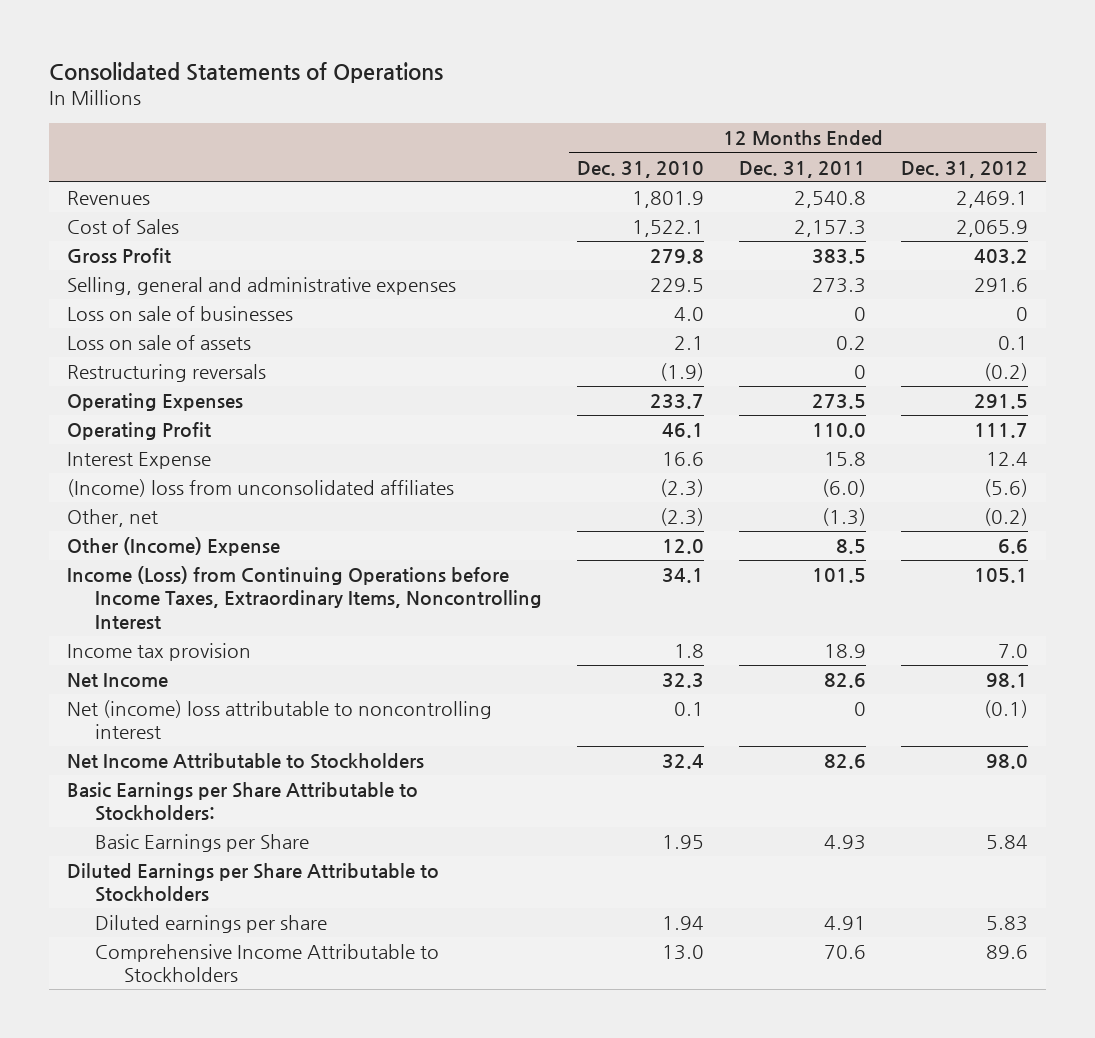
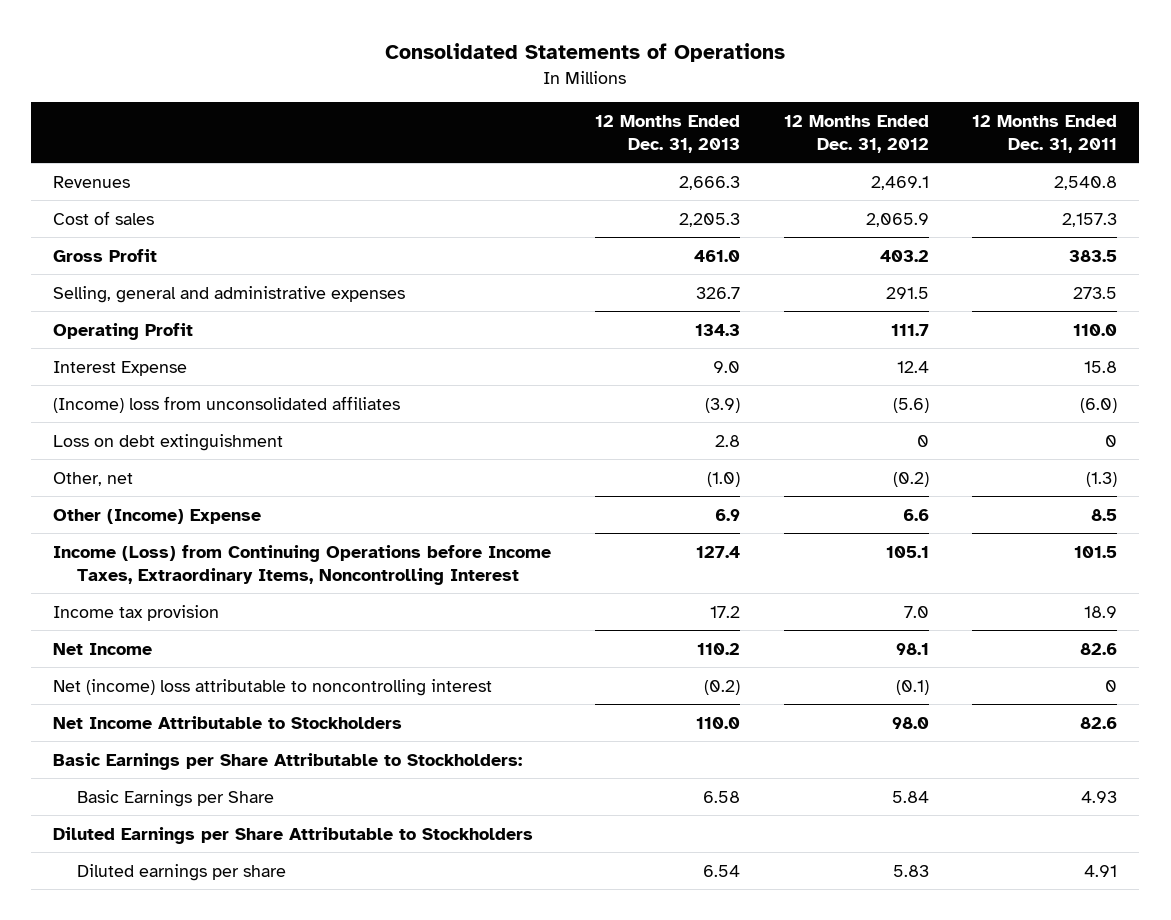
[577,160,705,178] Dec. 31, 2010 -> none
none -> [594,114,740,154] 12 Months Ended Dec. 31, 2013
[66,219,179,235] Cost of Sales -> [53,210,155,225] Cost of sales
[66,306,293,322] Loss on sale of businesses -> none
[66,335,251,351] Loss on sale of assets -> none
[66,364,266,383] Restructuring reversals -> none
[66,393,243,412] Operating Expenses -> none
[812,278,867,294] 273.3 -> [1073,286,1118,299] 273.5
[974,278,1029,293] 291.6 -> [885,286,929,299] 291.5
none -> [53,433,284,451] Loss on debt extinguishment
[95,944,440,983] Comprehensive Income Attributable to Stockholders -> none

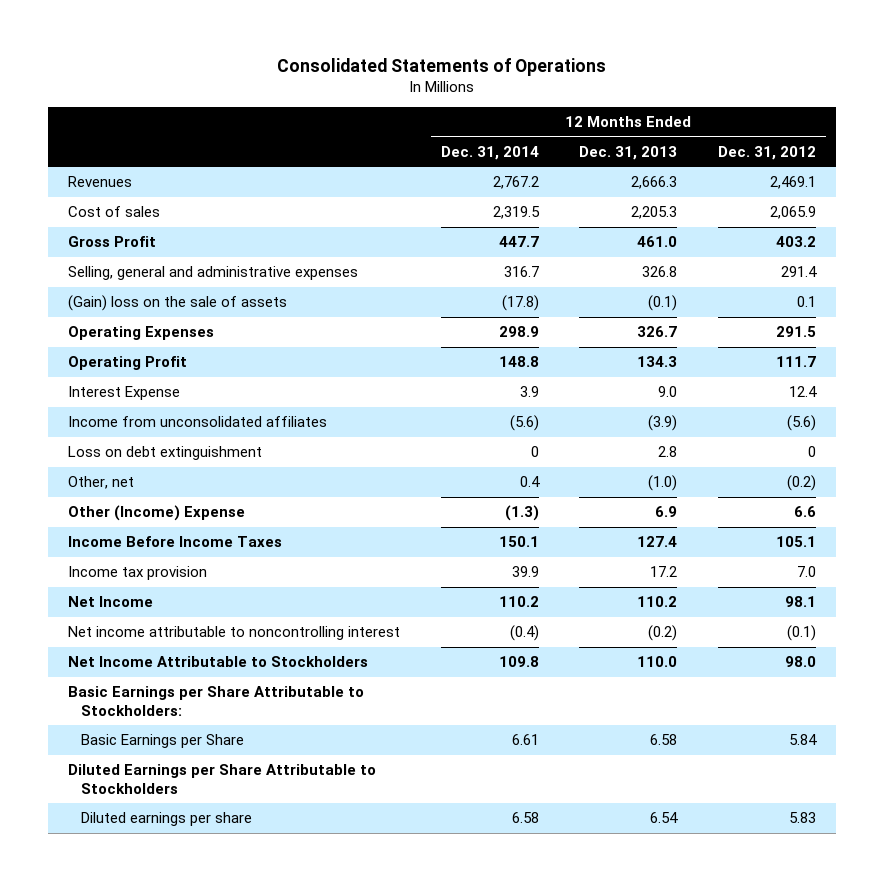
[972,114,1118,154] 12 Months Ended Dec. 31, 2011 -> none
none -> [440,146,539,161] Dec. 31, 2014
[695,286,740,299] 326.7 -> [642,266,678,278] 326.8
[885,286,929,299] 291.5 -> [780,266,817,278] 291.4
none -> [68,295,288,312] (Gain) loss on the sale of assets
none -> [68,326,215,341] Operating Expenses
[53,395,401,413] (Income) loss from unconsolidated affiliates -> [68,416,328,428] Income from unconsolidated affiliates
[53,544,552,585] Income (Loss) from Continuing Operations before Income Taxes, Extraordinary Items, Noncontrolling Interest -> [68,536,283,548] Income Before Income Taxes
[53,678,493,696] Net (income) loss attributable to noncontrolling interest -> [68,626,401,641] Net income attributable to noncontrolling interest

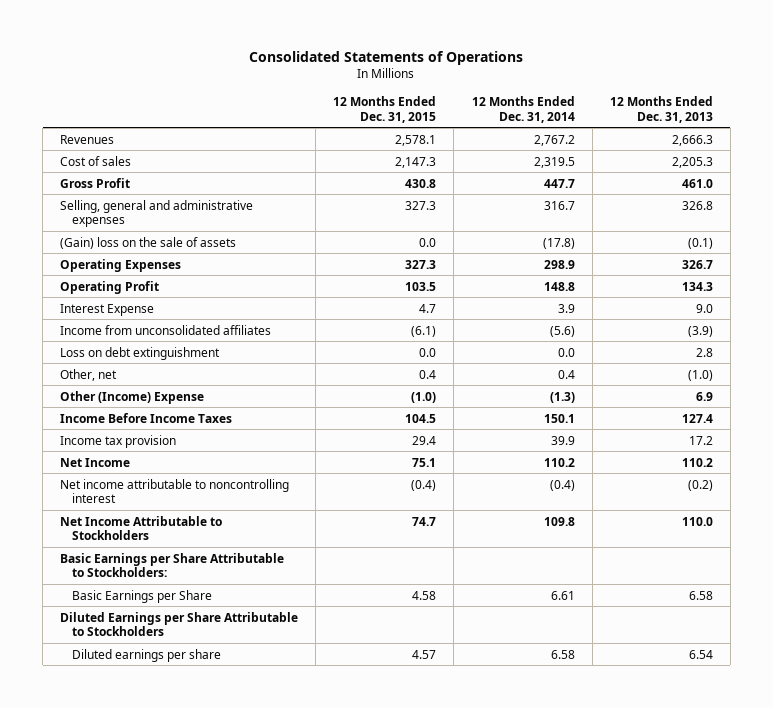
[717,146,816,161] Dec. 31, 2012 -> none
none -> [333,96,437,123] 12 Months Ended Dec. 31, 2015
[530,446,539,458] 0 -> [557,347,575,357] 0.0

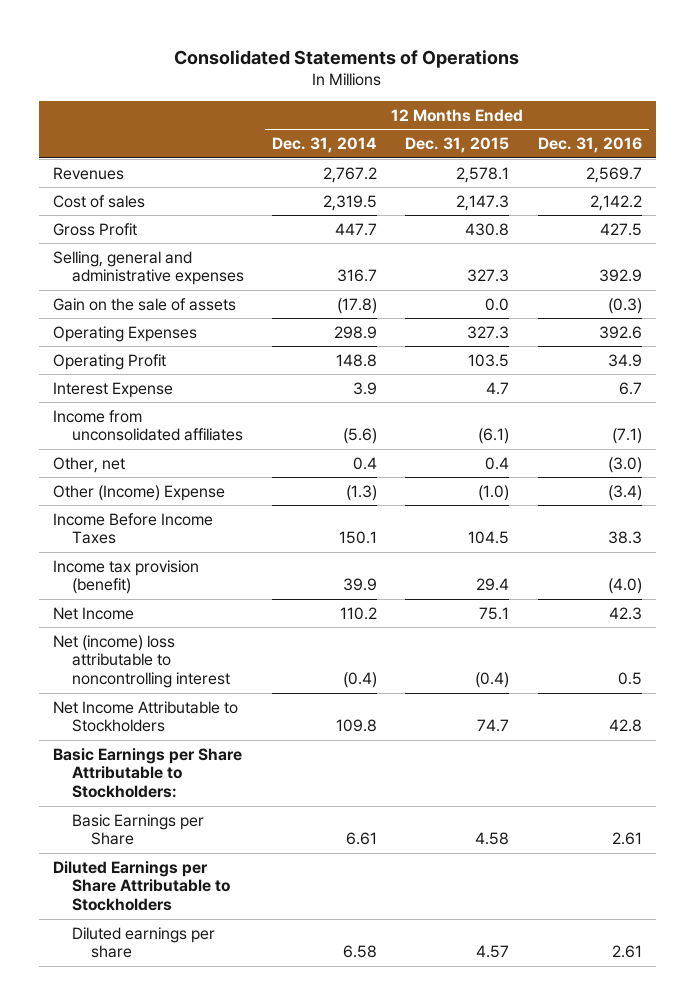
[609,96,713,123] 12 Months Ended Dec. 31, 2013 -> none
none -> [537,137,642,154] Dec. 31, 2016
[60,236,237,249] (Gain) loss on the sale of assets -> [53,297,237,311] Gain on the sale of assets
[60,346,221,360] Loss on debt extinguishment -> none
[60,434,177,448] Income tax provision -> [53,559,200,595] Income tax provision (benefit)
[60,478,290,504] Net income attributable to noncontrolling interest -> [53,634,231,689] Net (income) loss attributable to noncontrolling interest

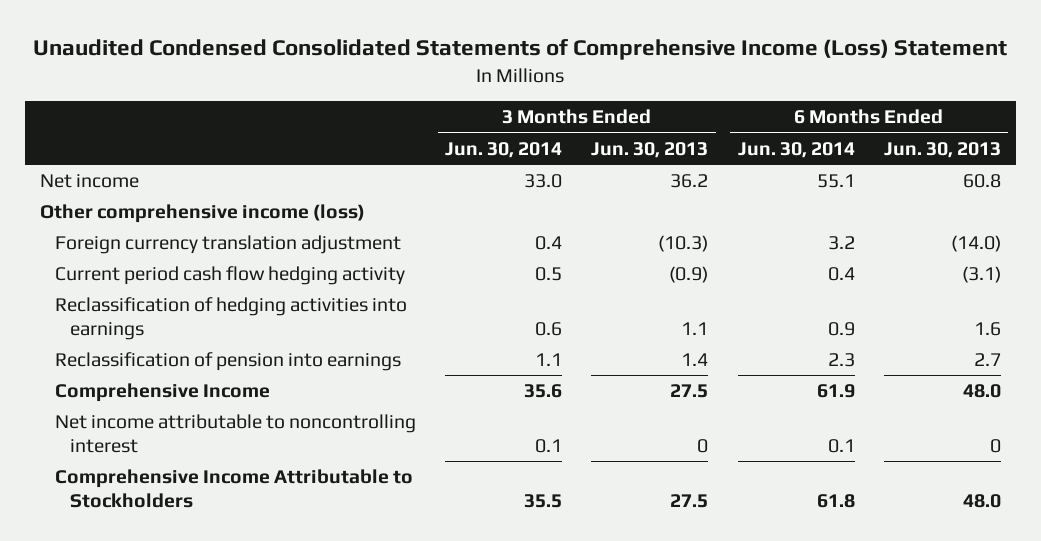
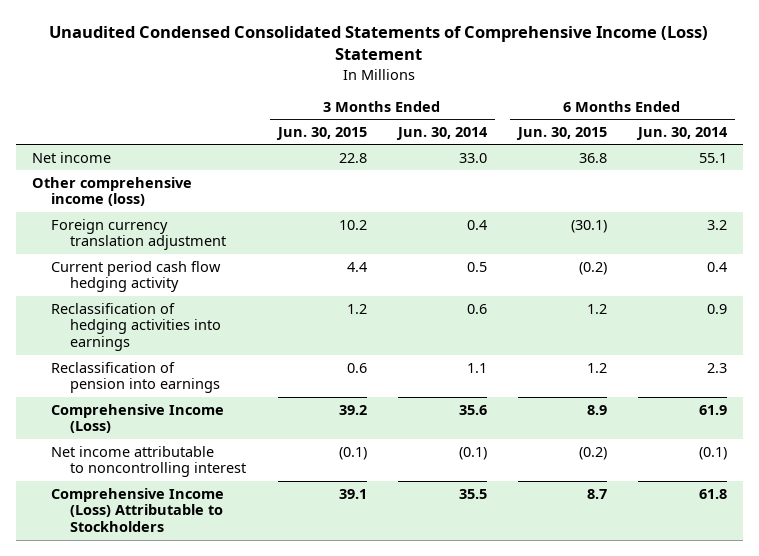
[591,141,709,158] Jun. 30, 2013 -> none
[884,141,1002,158] Jun. 30, 2013 -> none
none -> [275,126,367,140] Jun. 30, 2015
none -> [515,126,607,140] Jun. 30, 2015
[54,383,270,403] Comprehensive Income -> [51,403,225,434] Comprehensive Income (Loss)
[535,438,563,453] 0.1 -> [458,446,487,460] (0.1)
[827,438,855,453] 0.1 -> [698,446,727,460] (0.1)
[54,469,413,508] Comprehensive Income Attributable to Stockholders -> [51,487,225,533] Comprehensive Income (Loss) Attributable to Stockholders

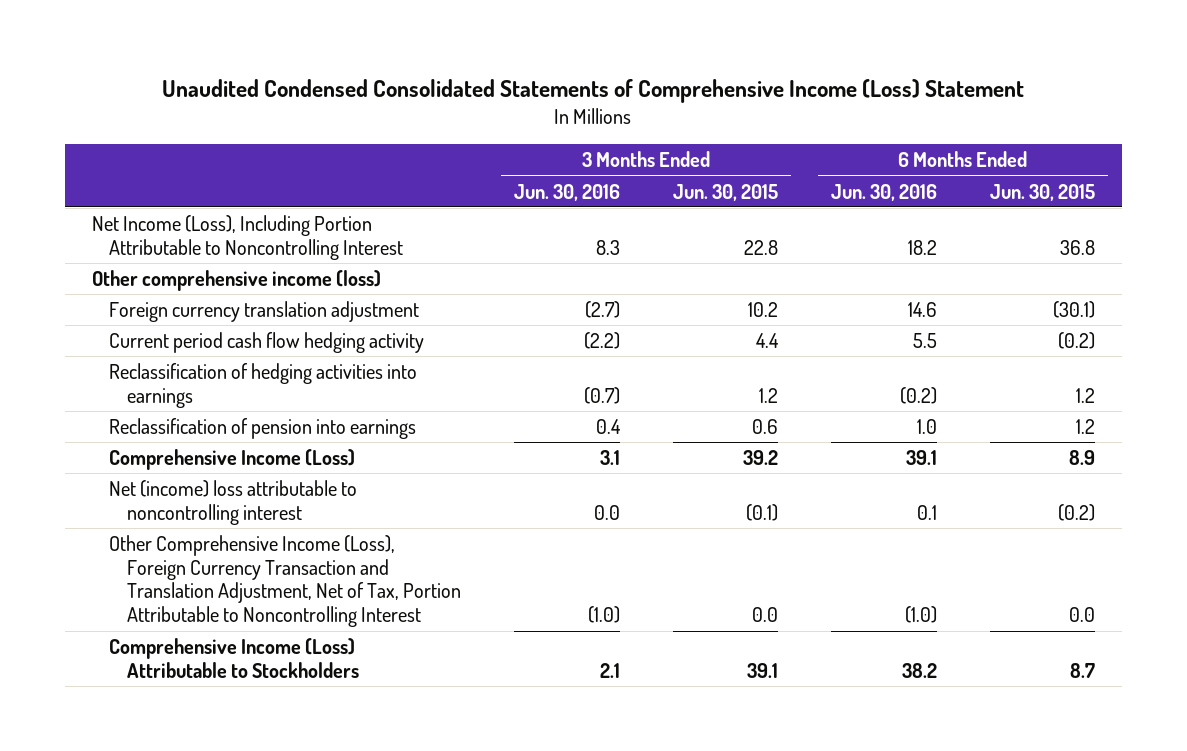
[395,126,488,140] Jun. 30, 2014 -> none
[635,126,728,140] Jun. 30, 2014 -> none
none -> [514,183,621,201] Jun. 30, 2016
none -> [831,183,938,201] Jun. 30, 2016
[31,151,111,163] Net income -> [91,215,404,260] Net Income (Loss), Including Portion Attributable to Noncontrolling Interest
[51,445,247,478] Net income attributable to noncontrolling interest -> [109,480,358,525] Net (income) loss attributable to noncontrolling interest
none -> [109,535,462,628] Other Comprehensive Income (Loss), Foreign Currency Transaction and Translation Adjustment, Net of Tax, Portion Attributable to Noncontrolling Interest

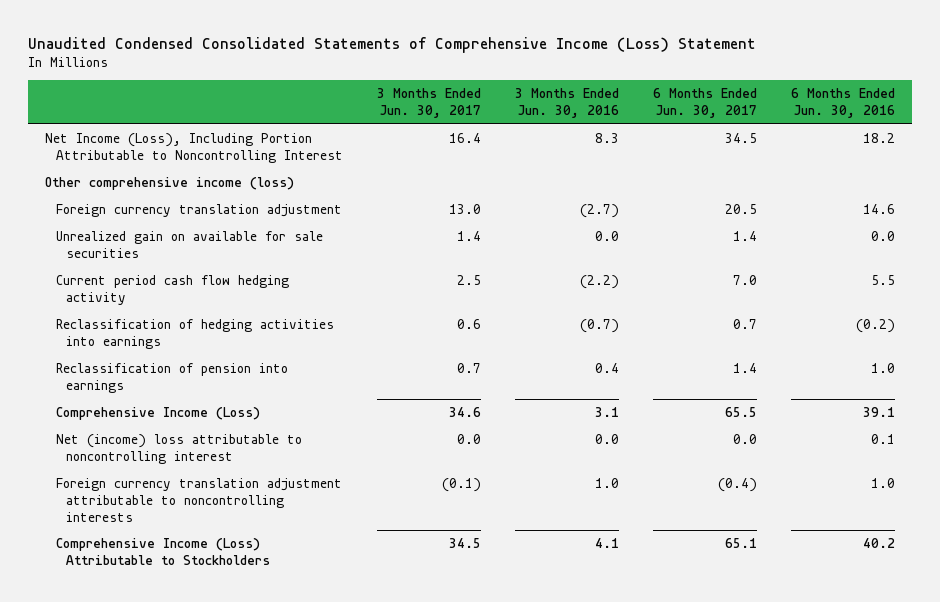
[673,183,779,201] Jun. 30, 2015 -> none
[990,183,1096,201] Jun. 30, 2015 -> none
none -> [376,88,481,119] 3 Months Ended Jun. 30, 2017
none -> [652,88,757,119] 6 Months Ended Jun. 30, 2017
none -> [55,230,323,258] Unrealized gain on available for sale securities
[109,535,462,628] Other Comprehensive Income (Loss), Foreign Currency Transaction and Translation Adjustment, Net of Tax, Portion Attributable to Noncontrolling Interest -> [55,477,342,522] Foreign currency translation adjustment attributable to noncontrolling interests
[588,606,621,624] (1.0) -> [594,477,619,488] 1.0
[905,606,938,624] (1.0) -> [870,477,895,488] 1.0
[600,662,621,678] 2.1 -> [594,537,619,548] 4.1
[902,662,938,678] 38.2 -> [862,537,895,548] 40.2

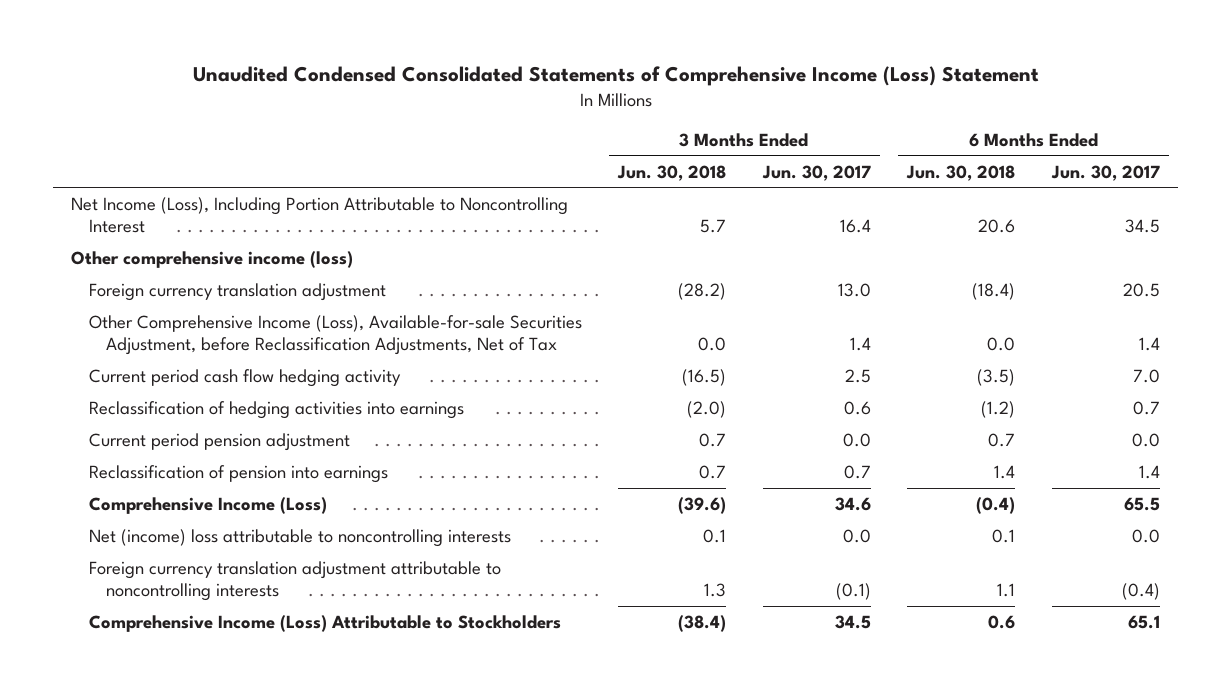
[514,88,619,119] 3 Months Ended Jun. 30, 2016 -> none
[790,88,895,119] 6 Months Ended Jun. 30, 2016 -> none
none -> [617,164,727,181] Jun. 30, 2018
none -> [906,164,1016,181] Jun. 30, 2018
[55,230,323,258] Unrealized gain on available for sale securities -> [88,314,582,355] Other Comprehensive Income (Loss), Available-for-sale Securities Adjustment, before Reclassification Adjustments, Net of Tax
none -> [88,432,350,451] Current period pension adjustment
[55,433,302,464] Net (income) loss attributable to noncontrolling interest -> [88,528,511,547] Net (income) loss attributable to noncontrolling interests

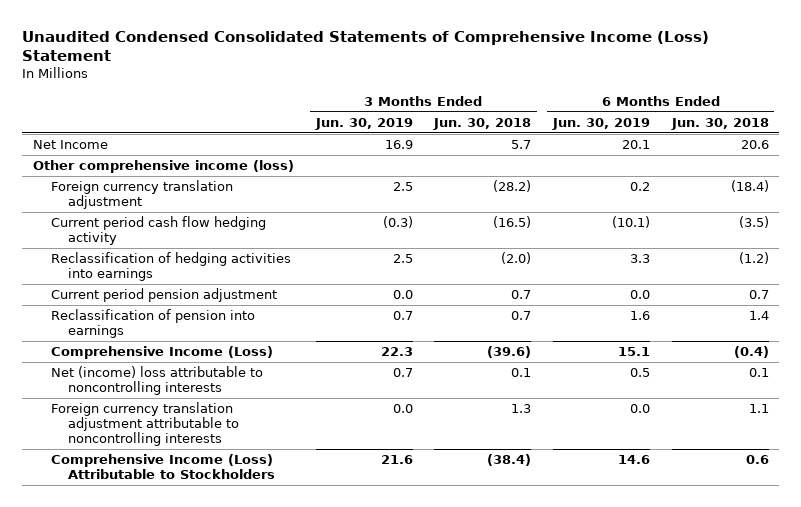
[761,164,871,181] Jun. 30, 2017 -> none
[1051,164,1161,181] Jun. 30, 2017 -> none
none -> [314,117,413,130] Jun. 30, 2019
none -> [551,117,650,130] Jun. 30, 2019
[71,196,569,233] Net Income (Loss), Including Portion Attributable to Noncontrolling Interest -> [32,140,108,150] Net Income
[88,314,582,355] Other Comprehensive Income (Loss), Available-for-sale Securities Adjustment, before Reclassification Adjustments, Net of Tax -> none

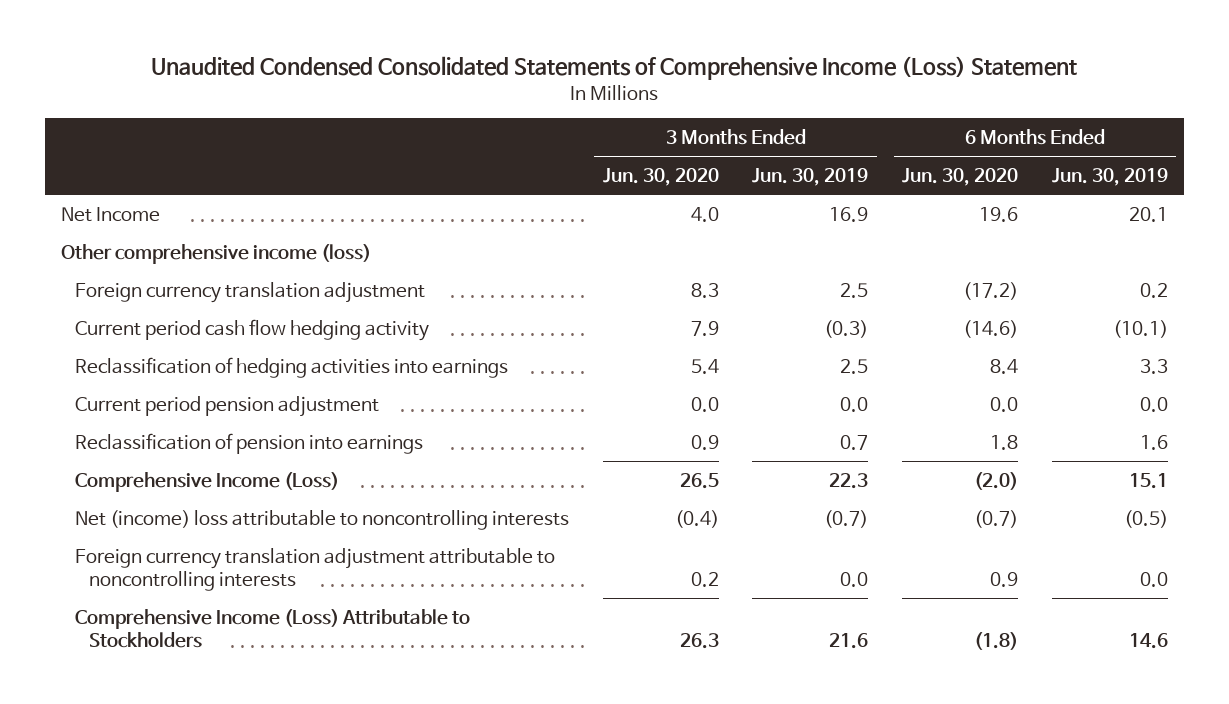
[433,117,532,130] Jun. 30, 2018 -> none
[670,117,769,130] Jun. 30, 2018 -> none
none -> [602,168,719,187] Jun. 30, 2020
none -> [901,168,1018,187] Jun. 30, 2020
[392,368,413,378] 0.7 -> [824,509,869,528] (0.7)
[629,368,650,378] 0.5 -> [1123,509,1168,528] (0.5)

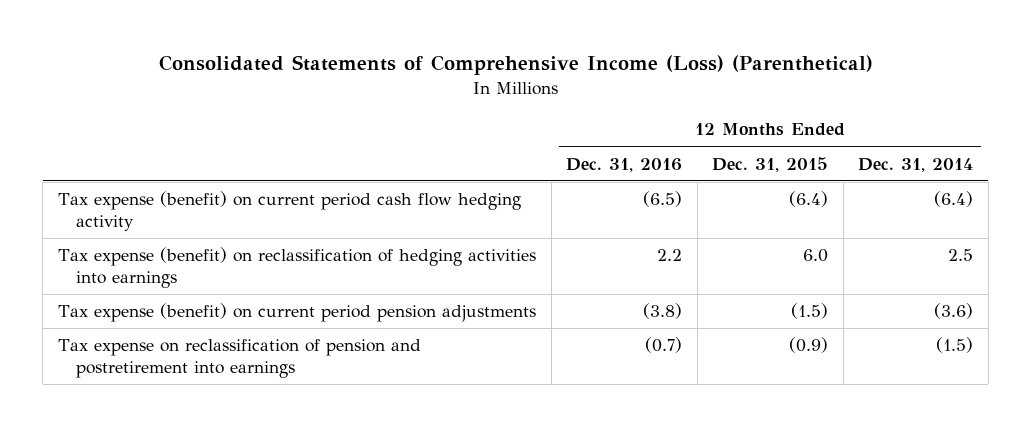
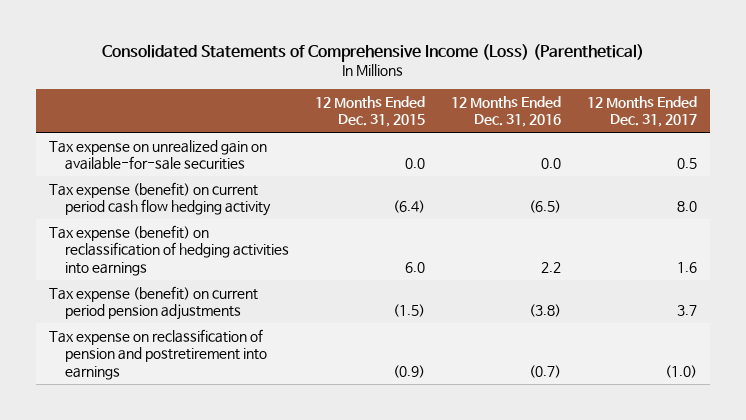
[858,157,974,172] Dec. 31, 2014 -> none
none -> [587,95,698,128] 12 Months Ended Dec. 31, 2017
none -> [49,139,268,171] Tax expense on unrealized gain on available-for-sale securities

